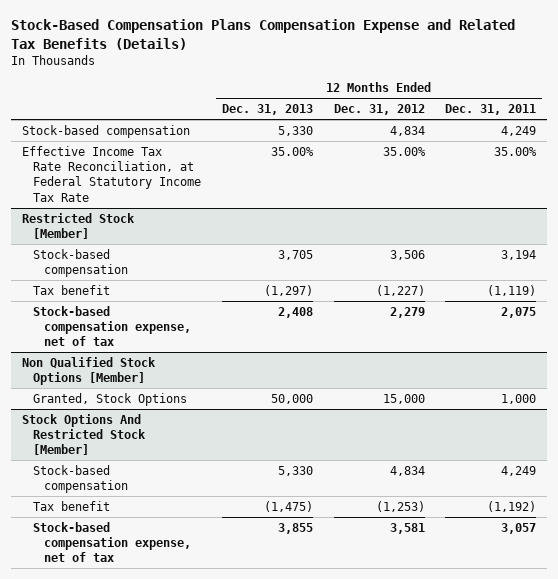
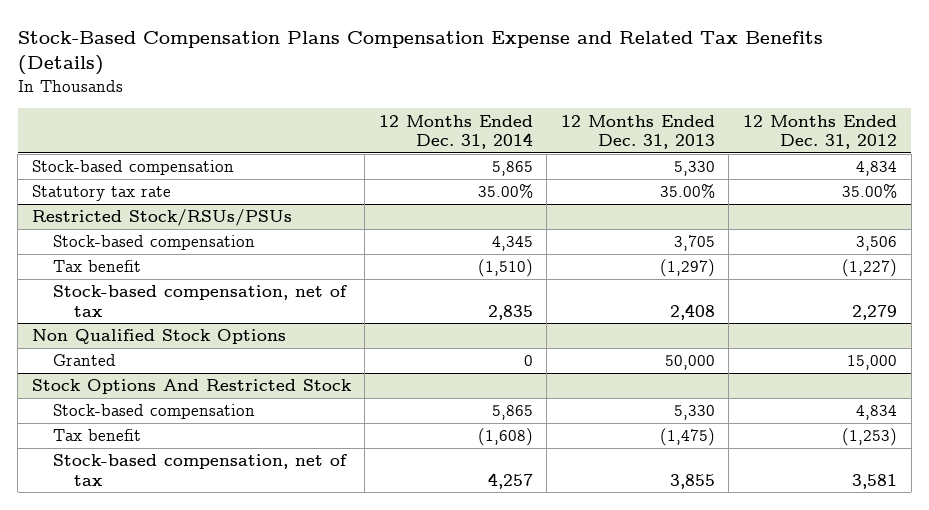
[445,104,537,116] Dec. 31, 2011 -> none
none -> [378,114,533,150] 12 Months Ended Dec. 31, 2014
[21,212,135,240] Restricted Stock [Member] -> none
[21,145,201,202] Effective Income Tax Rate Reconciliation, at Federal Statutory Income Tax Rate -> [31,185,171,202] Statutory tax rate
none -> [31,209,292,227] Restricted Stock/RSUs/PSUs
[32,305,191,347] Stock-based compensation expense, net of tax -> [52,285,347,317] Stock-based compensation, net of tax
[21,356,156,386] Non Qualified Stock Options [Member] -> [31,329,286,345] Non Qualified Stock Options
[32,392,187,406] Granted, Stock Options -> [52,354,116,367] Granted
[21,413,146,456] Stock Options And Restricted Stock [Member] -> [31,379,352,395] Stock Options And Restricted Stock
[32,521,191,563] Stock-based compensation expense, net of tax -> [52,454,347,486] Stock-based compensation, net of tax

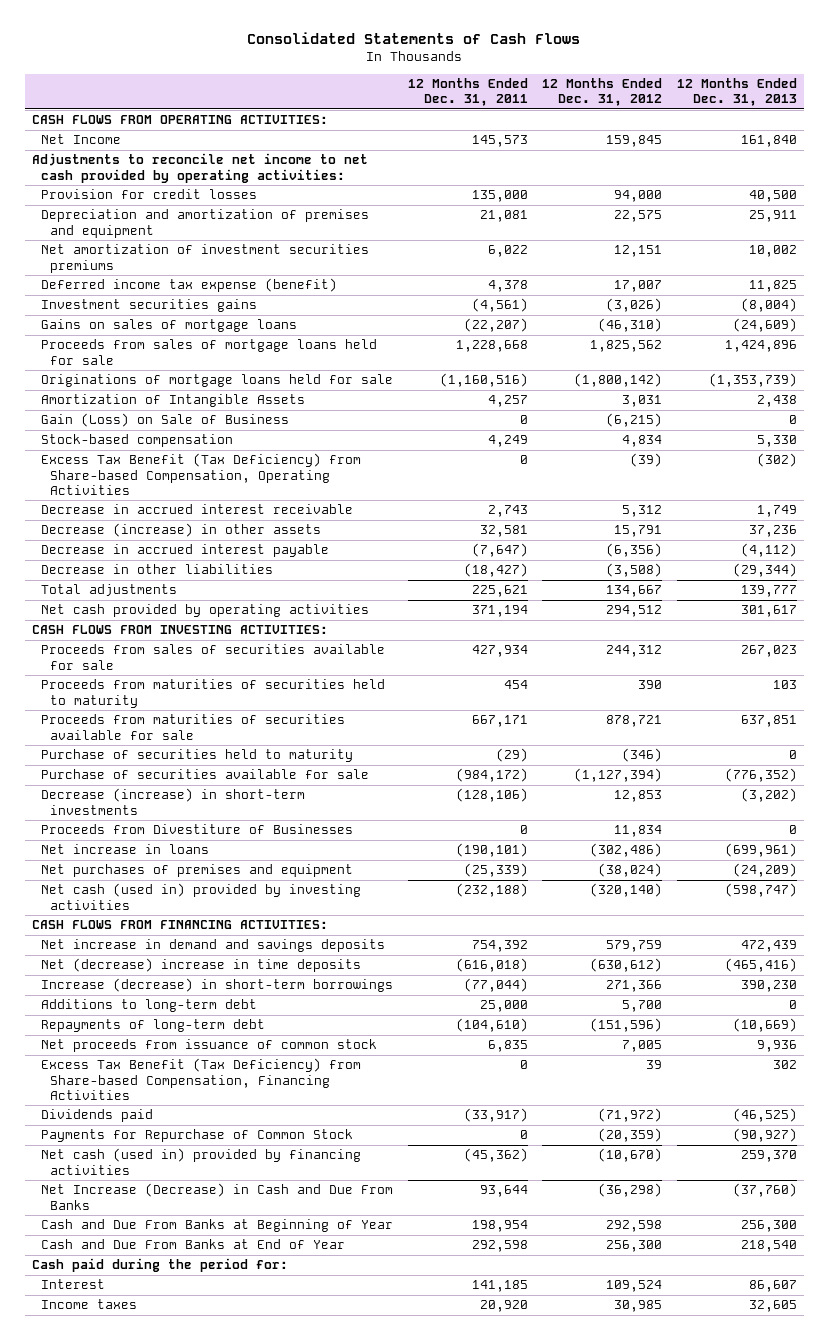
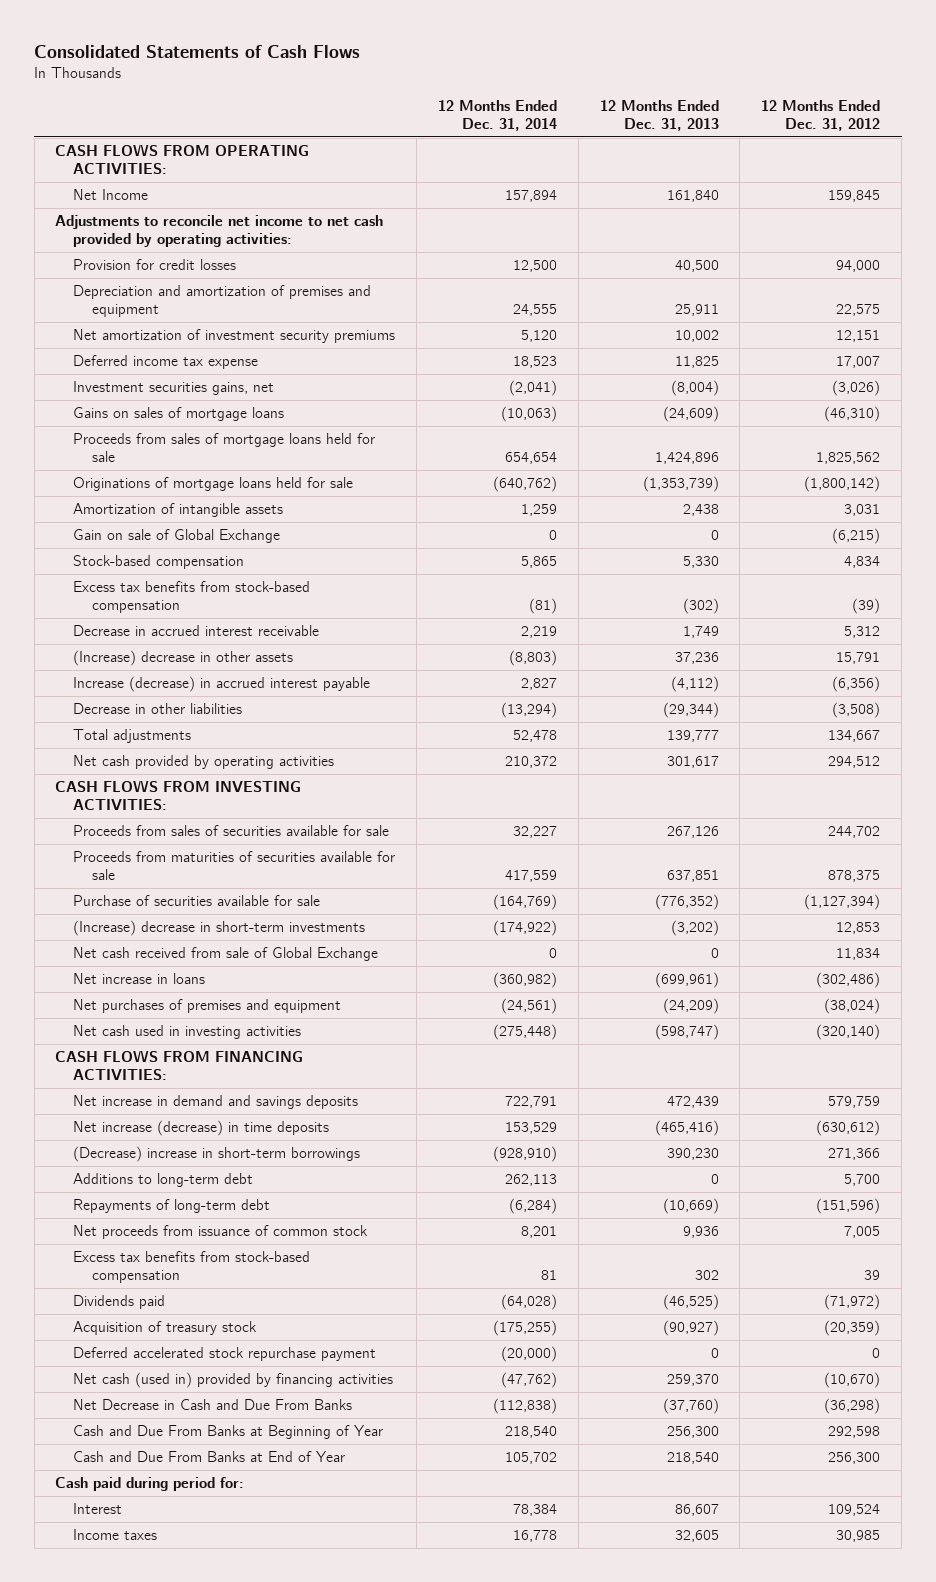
[407,77,528,107] 12 Months Ended Dec. 31, 2011 -> none
none -> [438,100,558,132] 12 Months Ended Dec. 31, 2014
[41,244,370,273] Net amortization of investment securities premiums -> [73,329,396,344] Net amortization of investment security premiums
[41,278,338,293] Deferred income tax expense (benefit) -> [73,355,259,370] Deferred income tax expense
[41,299,258,313] Investment securities gains -> [73,381,275,396] Investment securities gains, net
[41,394,306,408] Amortization of Intangible Assets -> [73,503,284,518] Amortization of intangible assets
[41,413,290,428] Gain (Loss) on Sale of Business -> [73,529,281,544] Gain on sale of Global Exchange
[41,453,362,495] Excess Tax Benefit (Tax Deficiency) from Share-based Compensation, Operating Activities -> [73,581,311,613] Excess tax benefits from stock-based compensation
[41,523,322,538] Decrease (increase) in other assets -> [73,650,294,667] (Increase) decrease in other assets
[41,544,330,558] Decrease in accrued interest payable -> [73,676,371,693] Increase (decrease) in accrued interest payable
[41,679,386,708] Proceeds from maturities of securities held to maturity -> none
[41,749,354,763] Purchase of securities held to maturity -> none
[606,645,663,658] 244,312 -> [828,826,881,839] 244,702
[740,645,797,658] 267,023 -> [666,826,719,839] 267,126
[606,715,663,728] 878,721 -> [828,869,881,882] 878,375
[41,788,306,815] Decrease (increase) in short-term investments -> [73,920,366,937] (Increase) decrease in short-term investments
[41,824,354,835] Proceeds from Divestiture of Businesses -> [73,947,379,962] Net cash received from sale of Global Exchange
[41,883,362,910] Net cash (used in) provided by investing activities -> [73,1025,302,1040] Net cash used in investing activities
[41,958,362,973] Net (decrease) increase in time deposits -> [73,1120,330,1137] Net increase (decrease) in time deposits
[41,978,394,993] Increase (decrease) in short-term borrowings -> [73,1146,361,1163] (Decrease) increase in short-term borrowings
[41,1058,362,1100] Excess Tax Benefit (Tax Deficiency) from Share-based Compensation, Financing Activities -> [73,1251,311,1283] Excess tax benefits from stock-based compensation
[41,1129,354,1143] Payments for Repurchase of Common Stock -> [73,1321,258,1336] Acquisition of treasury stock
none -> [73,1347,377,1362] Deferred accelerated stock repurchase payment
[41,1183,394,1210] Net Increase (Decrease) in Cash and Due From Banks -> [73,1399,353,1411] Net Decrease in Cash and Due From Banks
[32,1258,289,1273] Cash paid during the period for: -> [55,1477,245,1492] Cash paid during period for:

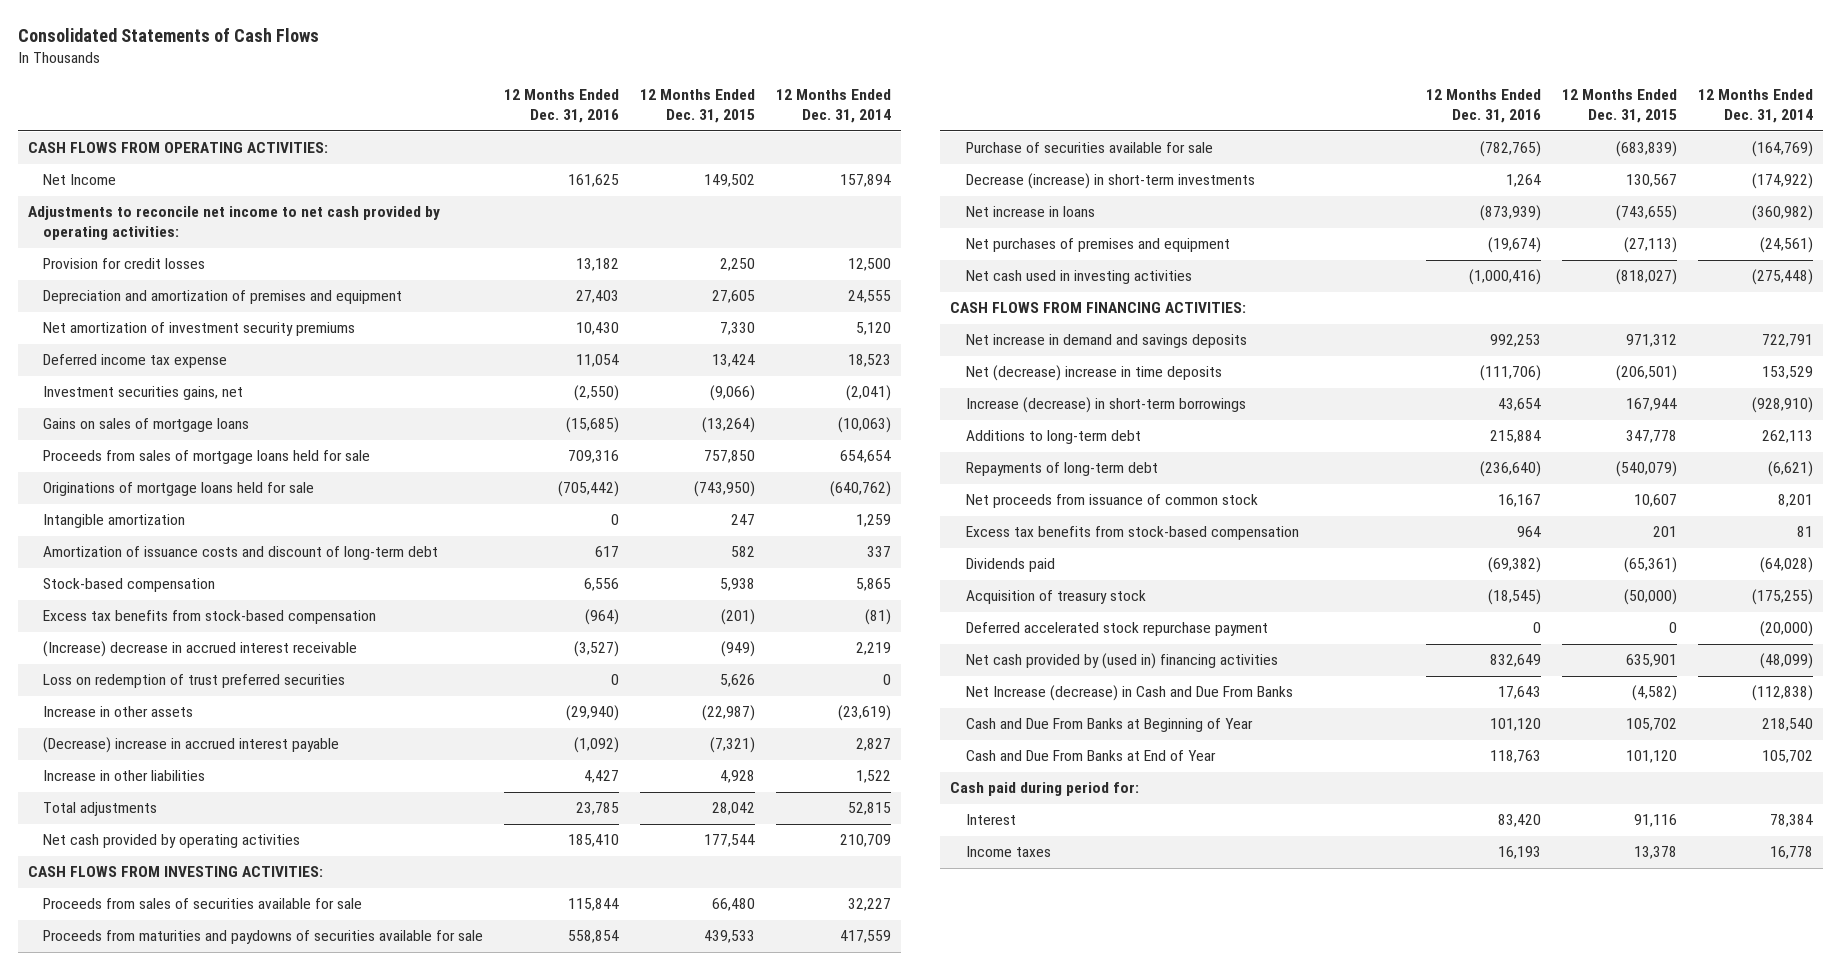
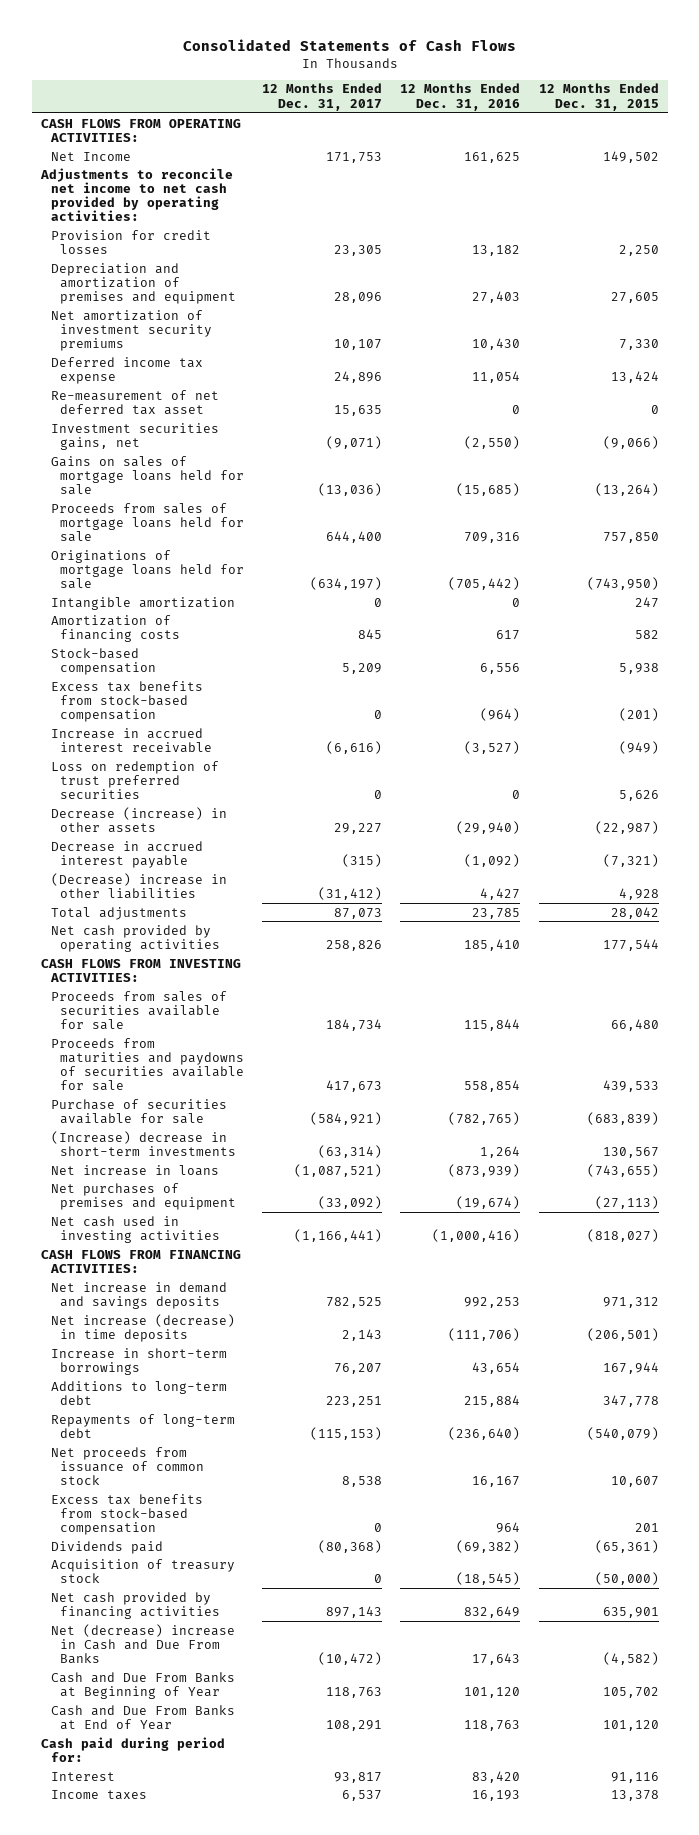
[775,89,891,124] 12 Months Ended Dec. 31, 2014 -> none
none -> [262,83,383,111] 12 Months Ended Dec. 31, 2017
none -> [50,389,219,415] Re-measurement of net deferred tax asset
[43,418,250,433] Gains on sales of mortgage loans -> [50,455,245,495] Gains on sales of mortgage loans held for sale
[43,546,439,561] Amortization of issuance costs and discount of long-term debt -> [50,614,181,642] Amortization of financing costs
[43,641,358,658] (Increase) decrease in accrued interest receivable -> [50,727,213,753] Increase in accrued interest receivable
[43,706,194,718] Increase in other assets -> [50,806,227,833] Decrease (increase) in other assets
[43,737,340,754] (Decrease) increase in accrued interest payable -> [50,840,203,868] Decrease in accrued interest payable
[43,770,206,782] Increase in other liabilities -> [50,872,227,899] (Decrease) increase in other liabilities
[965,173,1255,190] Decrease (increase) in short-term investments -> [50,1130,237,1156] (Increase) decrease in short-term investments
[965,365,1222,382] Net (decrease) increase in time deposits -> [50,1313,235,1342] Net increase (decrease) in time deposits
[965,397,1246,414] Increase (decrease) in short-term borrowings -> [50,1347,227,1375] Increase in short-term borrowings
[965,622,1268,637] Deferred accelerated stock repurchase payment -> none
[965,653,1278,670] Net cash provided by (used in) financing activities -> [50,1591,221,1619] Net cash provided by financing activities
[965,685,1293,702] Net Increase (decrease) in Cash and Due From Banks -> [50,1623,235,1664] Net (decrease) increase in Cash and Due From Banks

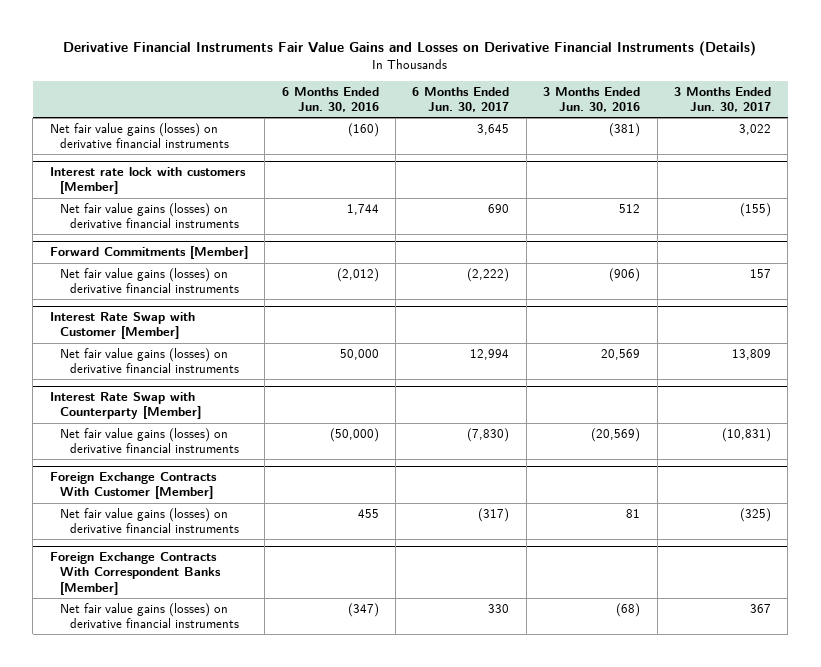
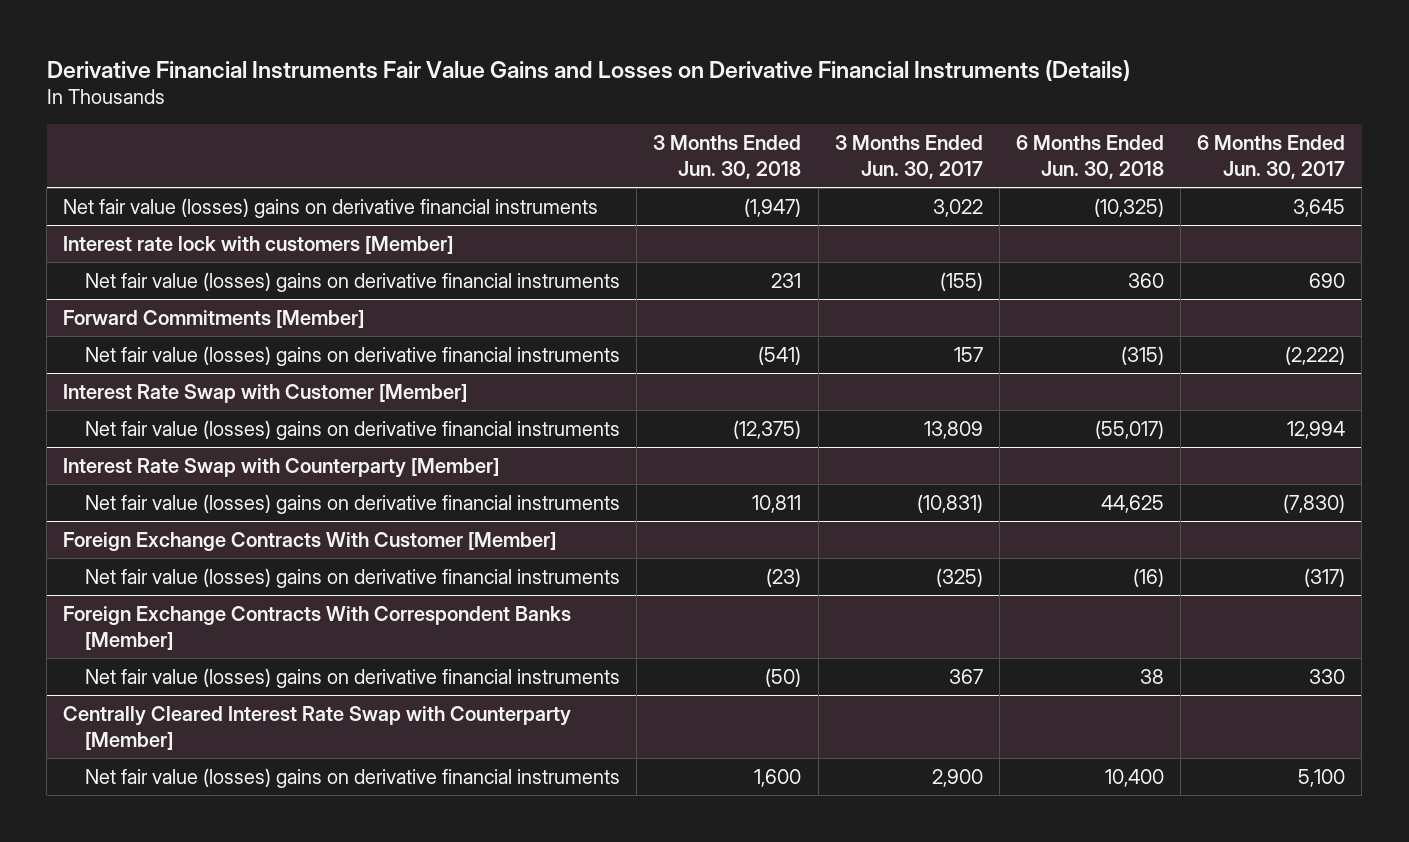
[281,86,379,113] 6 Months Ended Jun. 30, 2016 -> none
[543,86,641,113] 3 Months Ended Jun. 30, 2016 -> none
none -> [653,135,802,179] 3 Months Ended Jun. 30, 2018
none -> [1015,135,1164,179] 6 Months Ended Jun. 30, 2018
[49,122,229,148] Net fair value gains (losses) on derivative financial instruments -> [63,197,599,218] Net fair value (losses) gains on derivative financial instruments
[59,202,239,228] Net fair value gains (losses) on derivative financial instruments -> [85,271,621,292] Net fair value (losses) gains on derivative financial instruments
[59,267,239,293] Net fair value gains (losses) on derivative financial instruments -> [85,345,621,366] Net fair value (losses) gains on derivative financial instruments
[59,347,239,373] Net fair value gains (losses) on derivative financial instruments -> [85,419,621,440] Net fair value (losses) gains on derivative financial instruments
[59,427,239,453] Net fair value gains (losses) on derivative financial instruments -> [85,493,621,514] Net fair value (losses) gains on derivative financial instruments
[59,507,239,533] Net fair value gains (losses) on derivative financial instruments -> [85,567,621,588] Net fair value (losses) gains on derivative financial instruments
[59,602,239,628] Net fair value gains (losses) on derivative financial instruments -> [85,667,621,688] Net fair value (losses) gains on derivative financial instruments
none -> [63,705,572,750] Centrally Cleared Interest Rate Swap with Counterparty [Member]
none -> [85,767,621,788] Net fair value (losses) gains on derivative financial instruments

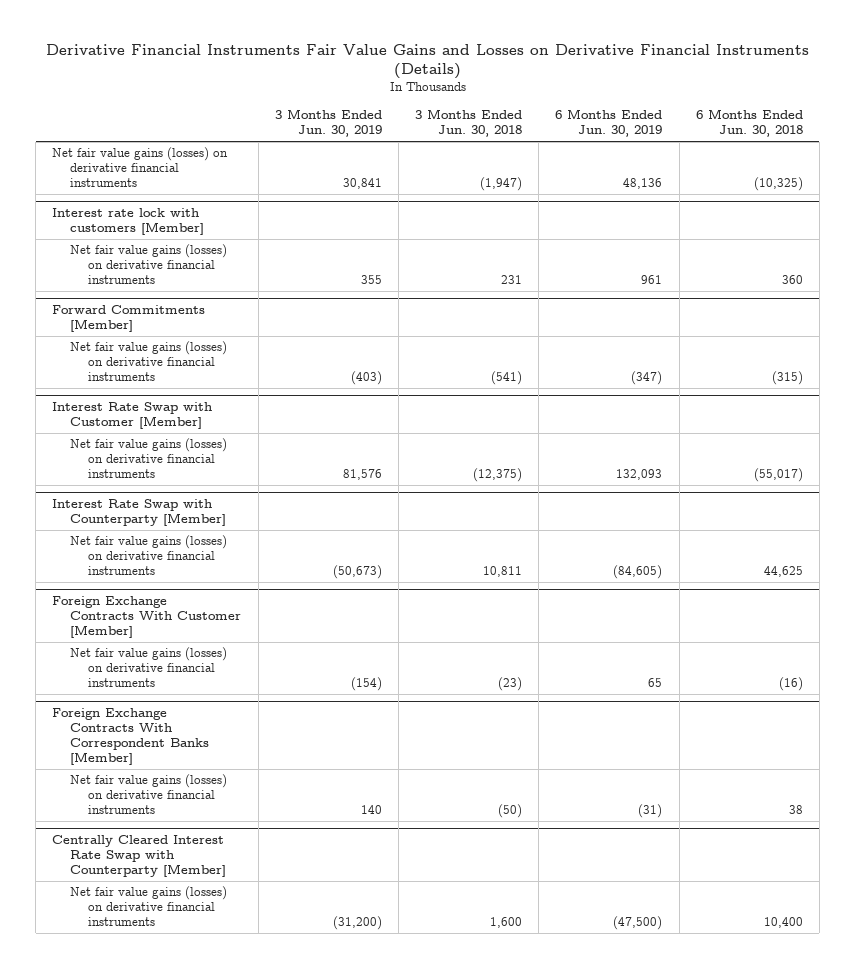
[834,135,983,179] 3 Months Ended Jun. 30, 2017 -> none
[1197,135,1346,179] 6 Months Ended Jun. 30, 2017 -> none
none -> [274,109,382,138] 3 Months Ended Jun. 30, 2019
none -> [555,109,663,138] 6 Months Ended Jun. 30, 2019
[63,197,599,218] Net fair value (losses) gains on derivative financial instruments -> [52,147,229,188] Net fair value gains (losses) on derivative financial instruments
[85,271,621,292] Net fair value (losses) gains on derivative financial instruments -> [70,244,228,285] Net fair value gains (losses) on derivative financial instruments
[85,345,621,366] Net fair value (losses) gains on derivative financial instruments -> [70,341,228,382] Net fair value gains (losses) on derivative financial instruments
[85,419,621,440] Net fair value (losses) gains on derivative financial instruments -> [70,438,228,479] Net fair value gains (losses) on derivative financial instruments
[85,493,621,514] Net fair value (losses) gains on derivative financial instruments -> [70,535,228,576] Net fair value gains (losses) on derivative financial instruments
[85,567,621,588] Net fair value (losses) gains on derivative financial instruments -> [70,647,228,688] Net fair value gains (losses) on derivative financial instruments
[85,667,621,688] Net fair value (losses) gains on derivative financial instruments -> [70,774,228,815] Net fair value gains (losses) on derivative financial instruments
[85,767,621,788] Net fair value (losses) gains on derivative financial instruments -> [70,886,228,927] Net fair value gains (losses) on derivative financial instruments

